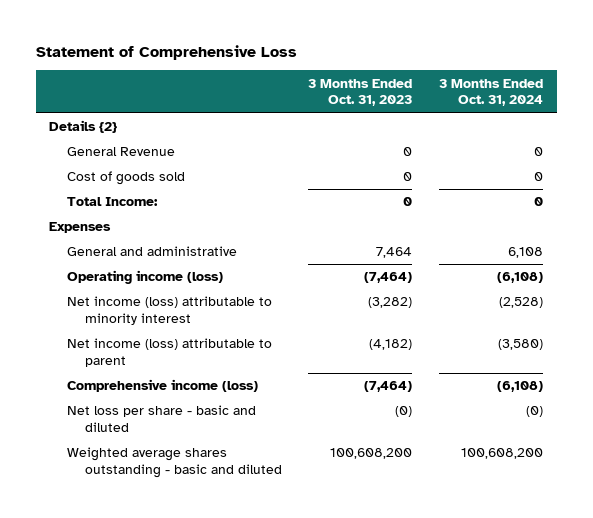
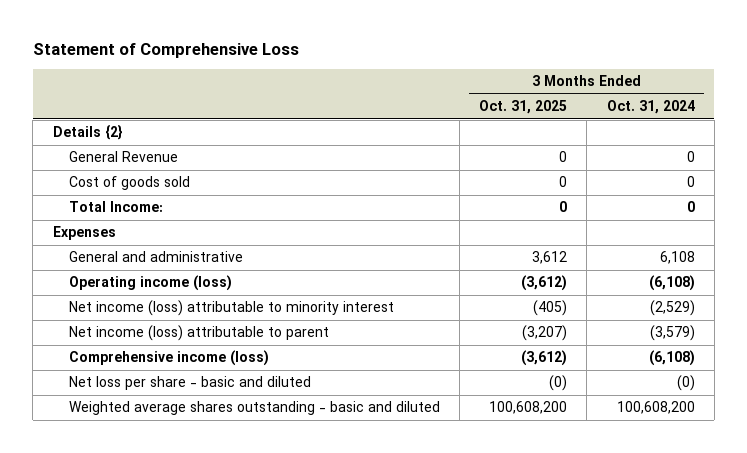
[308,78,413,107] 3 Months Ended Oct. 31, 2023 -> none
none -> [479,100,568,115] Oct. 31, 2025
[499,297,544,309] (2,528) -> [649,300,695,317] (2,529)
[498,339,544,351] (3,580) -> [649,325,695,342] (3,579)

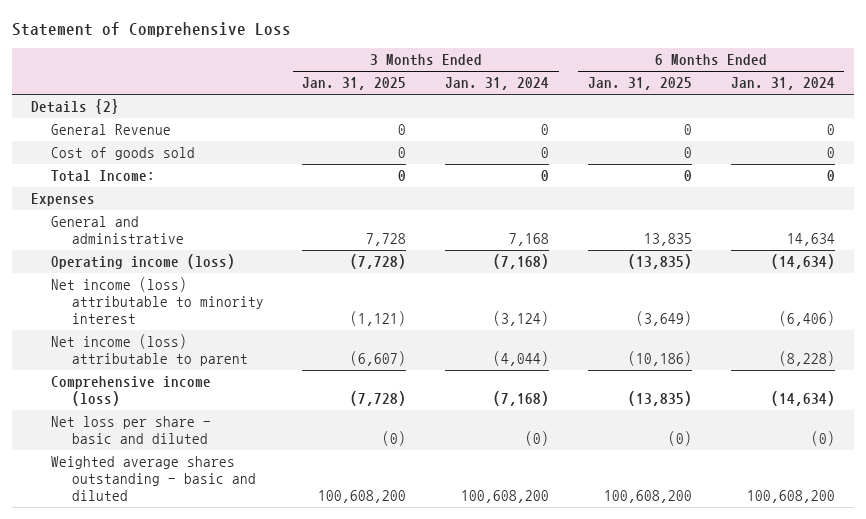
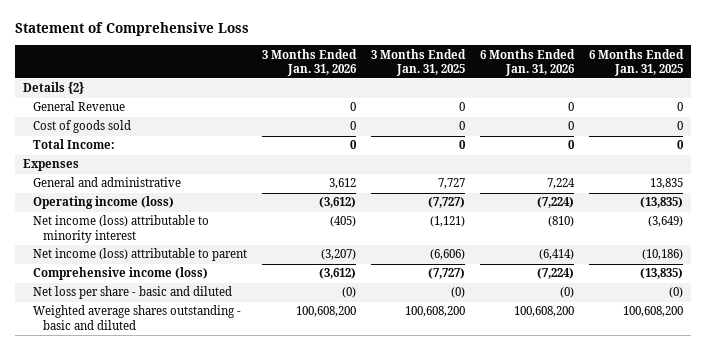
[445,77,550,91] Jan. 31, 2024 -> none
[730,77,835,91] Jan. 31, 2024 -> none
none -> [262,48,358,76] 3 Months Ended Jan. 31, 2026
none -> [480,48,576,76] 6 Months Ended Jan. 31, 2026
[366,233,407,247] 7,728 -> [438,178,466,190] 7,727
[350,254,407,270] (7,728) -> [428,197,466,209] (7,727)
[350,351,407,367] (6,607) -> [430,249,466,261] (6,606)
[350,391,407,407] (7,728) -> [428,268,466,280] (7,727)

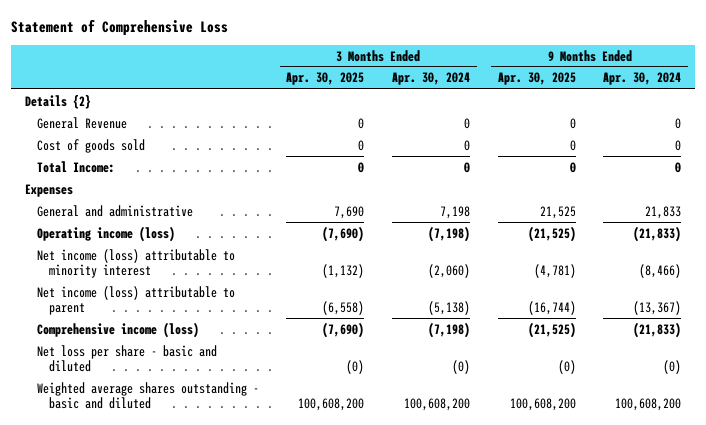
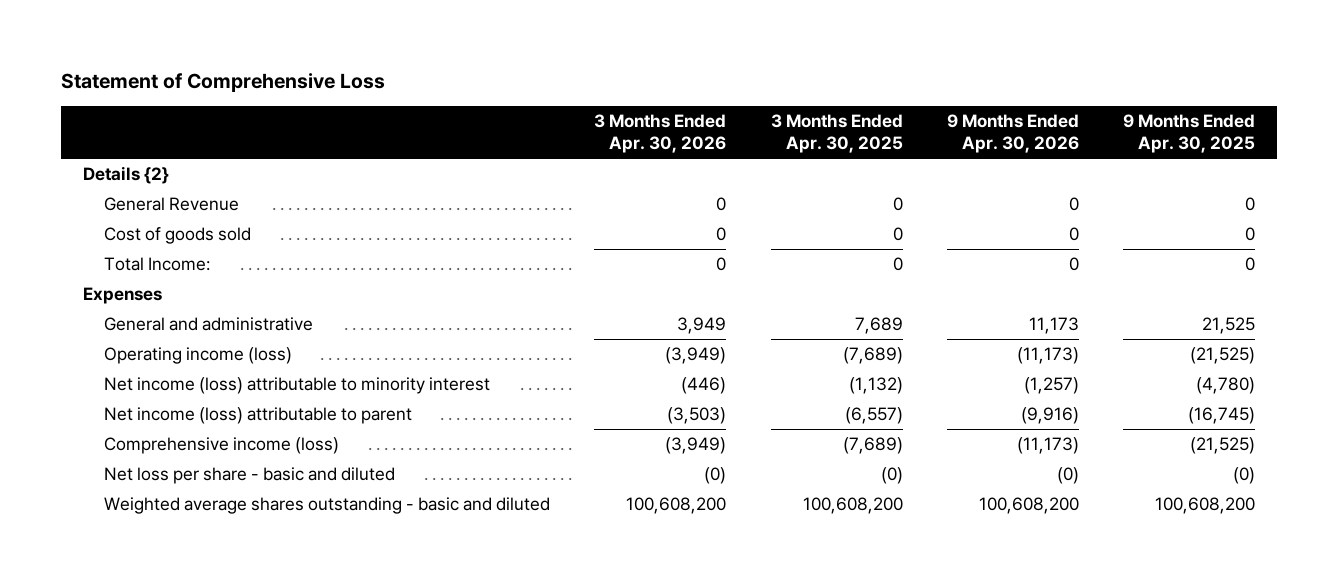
[392,72,471,86] Apr. 30, 2024 -> none
[603,72,682,86] Apr. 30, 2024 -> none
none -> [594,114,727,154] 3 Months Ended Apr. 30, 2026
none -> [946,114,1079,154] 9 Months Ended Apr. 30, 2026
[334,205,365,219] 7,690 -> [854,317,903,335] 7,689
[322,225,365,242] (7,690) -> [842,347,903,365] (7,689)
[533,264,576,279] (4,781) -> [1196,377,1256,395] (4,780)
[322,301,365,316] (6,558) -> [844,407,903,425] (6,557)
[527,301,576,316] (16,744) -> [1188,407,1256,425] (16,745)
[322,321,365,338] (7,690) -> [842,437,903,455] (7,689)

